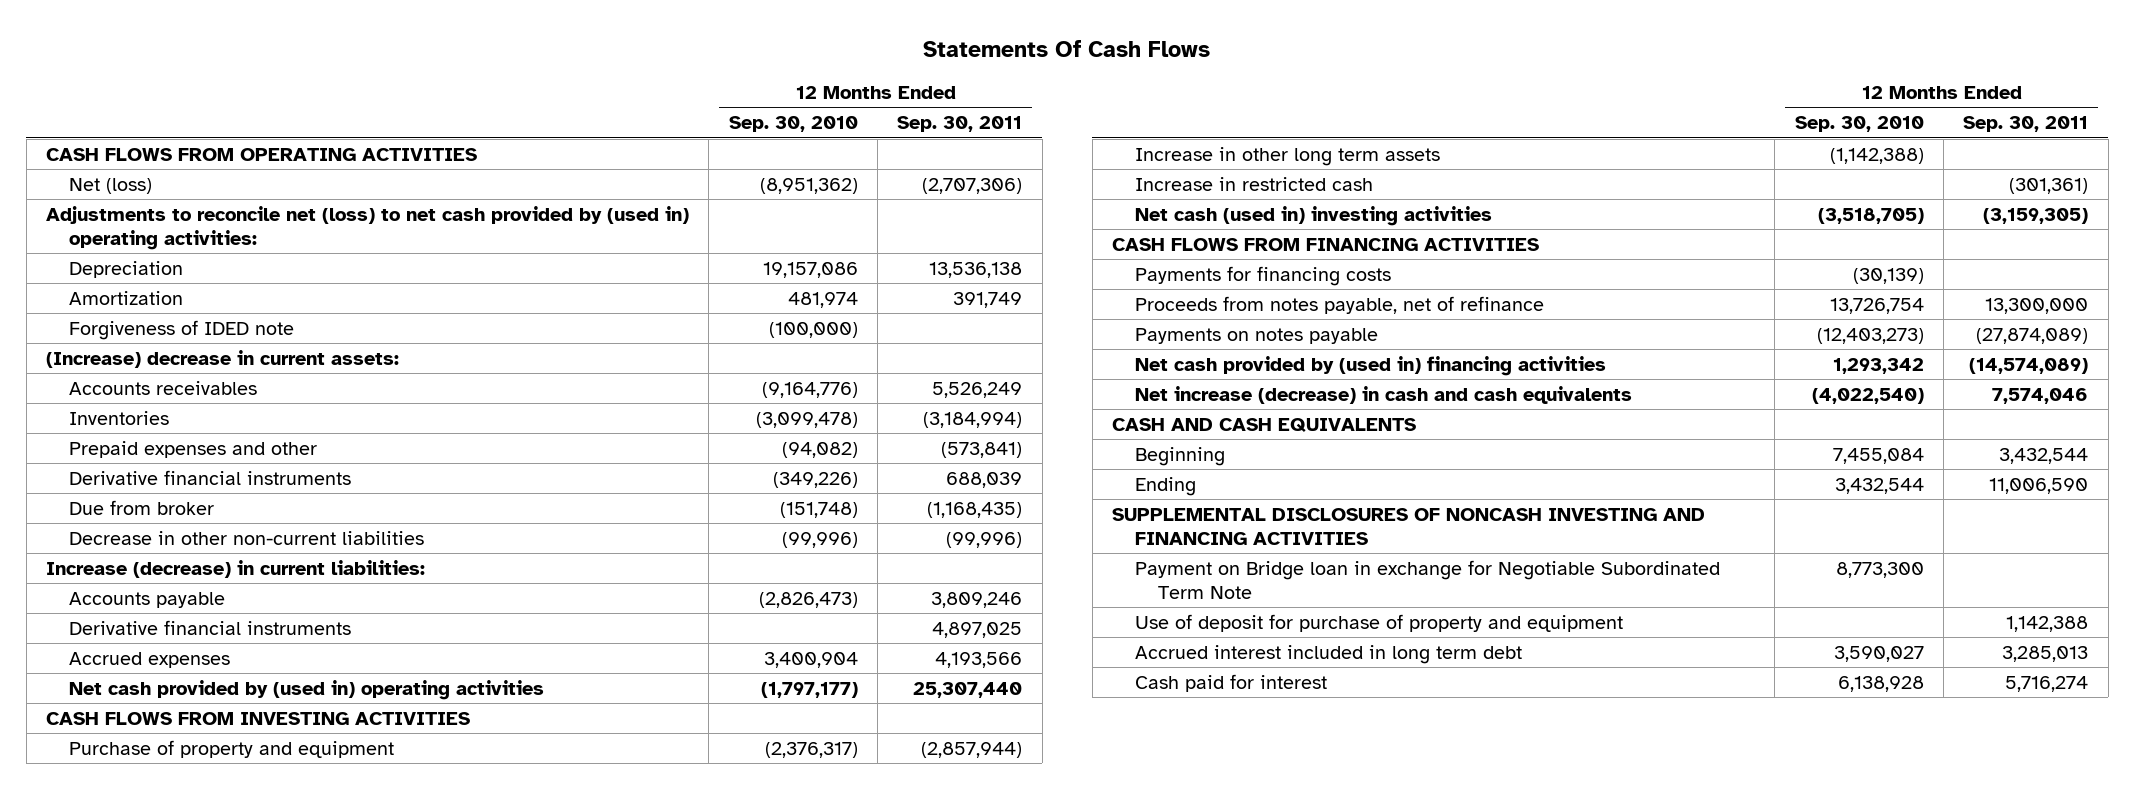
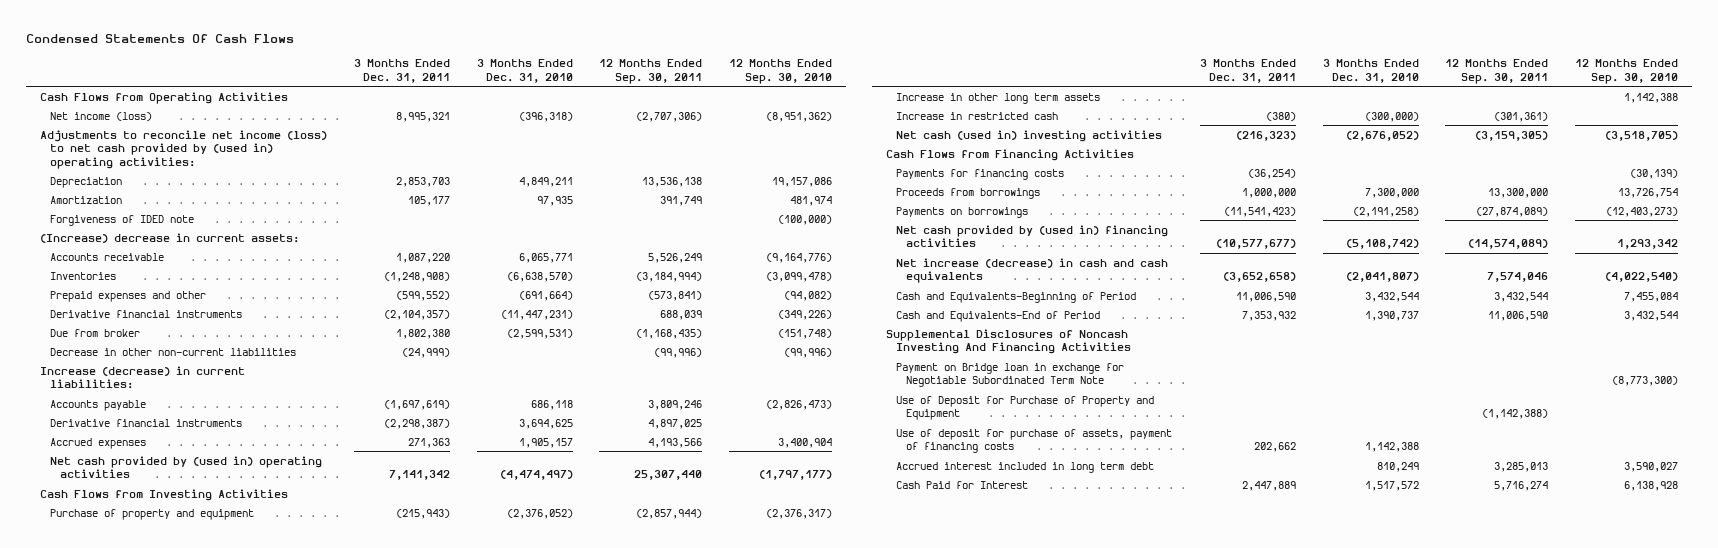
[923,40,1211,58] Statements Of Cash Flows -> [26,33,295,43] Condensed Statements Of Cash Flows
none -> [353,58,450,83] 3 Months Ended Dec. 31, 2011
none -> [476,58,573,83] 3 Months Ended Dec. 31, 2010
[46,147,478,161] CASH FLOWS FROM OPERATING ACTIVITIES -> [39,91,288,104] Cash Flows from Operating Activities
[69,177,153,194] Net (loss) -> [49,111,152,121] Net income (loss)
[46,205,690,250] Adjustments to reconcile net (loss) to net cash provided by (used in) operating activities: -> [39,129,327,169] Adjustments to reconcile net income (loss) to net cash provided by (used in) operating activities:
[69,380,258,395] Accounts receivables -> [49,252,164,261] Accounts receivable
[46,711,471,725] CASH FLOWS FROM INVESTING ACTIVITIES -> [39,488,288,501] Cash Flows from Investing Activities
[1829,147,1924,164] (1,142,388) -> [1624,92,1679,103] 1,142,388
[1111,237,1539,251] CASH FLOWS FROM FINANCING ACTIVITIES -> [885,148,1134,161] Cash Flows from Financing Activities
[1135,295,1545,314] Proceeds from notes payable, net of refinance -> [895,187,1040,199] Proceeds from borrowings
[1135,327,1379,344] Payments on notes payable -> [895,206,1028,218] Payments on borrowings
[1111,417,1416,432] CASH AND CASH EQUIVALENTS -> none
[1135,446,1226,466] Beginning -> [895,291,1136,303] Cash and Equivalents-Beginning of Period
[1135,476,1197,496] Ending -> [895,310,1100,322] Cash and Equivalents-End of Period
[1111,507,1705,545] SUPPLEMENTAL DISCLOSURES OF NONCASH INVESTING AND FINANCING ACTIVITIES -> [885,328,1131,355] Supplemental Disclosures of Noncash Investing And Financing Activities
[1835,561,1924,578] 8,773,300 -> [1612,376,1679,387] (8,773,300)
[1135,613,1624,632] Use of deposit for purchase of property and equipment -> [895,395,1154,421] Use of Deposit for Purchase of Property and Equipment
[2006,615,2089,632] 1,142,388 -> [1482,409,1549,420] (1,142,388)
none -> [895,428,1172,454] Use of deposit for purchase of assets, payment of financing costs
[1135,673,1328,692] Cash paid for interest -> [895,480,1028,489] Cash Paid for Interest

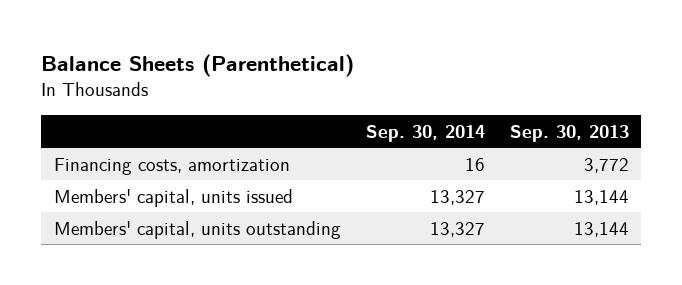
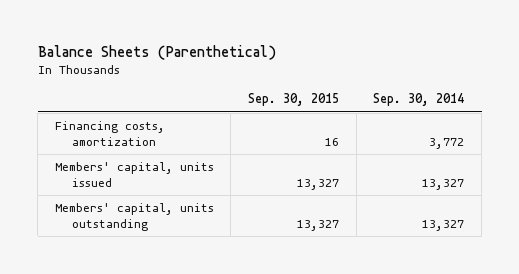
[509,124,629,142] Sep. 30, 2013 -> none
none -> [248,93,340,107] Sep. 30, 2015
[464,157,485,171] 16 -> [429,137,465,149] 3,772

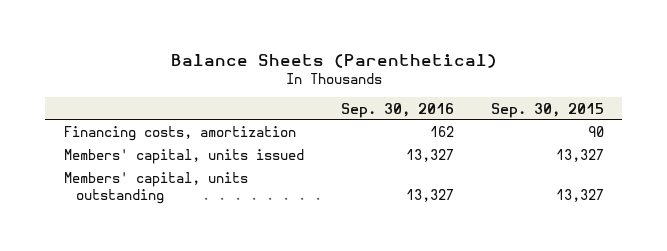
[373,93,465,107] Sep. 30, 2014 -> none
none -> [340,102,454,118] Sep. 30, 2016
[325,137,340,146] 16 -> [587,126,604,138] 90

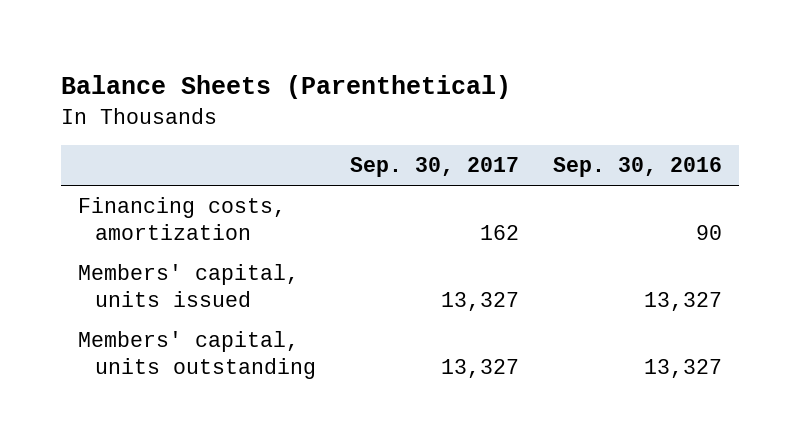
[490,102,604,118] Sep. 30, 2015 -> none
none -> [350,157,520,178] Sep. 30, 2017
[429,126,454,138] 162 -> [696,224,723,240] 90

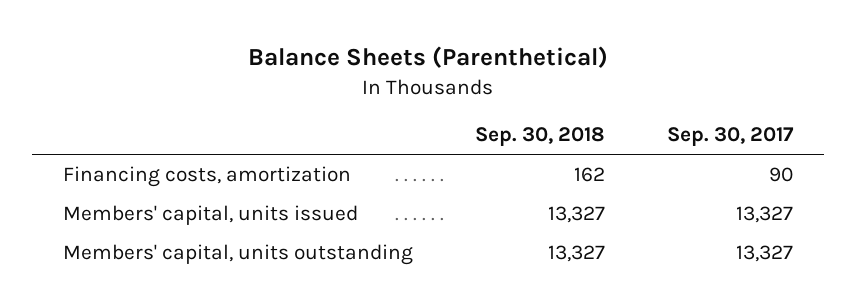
[553,157,723,178] Sep. 30, 2016 -> none
none -> [475,127,606,147] Sep. 30, 2018
[480,224,520,240] 162 -> [769,167,794,183] 90

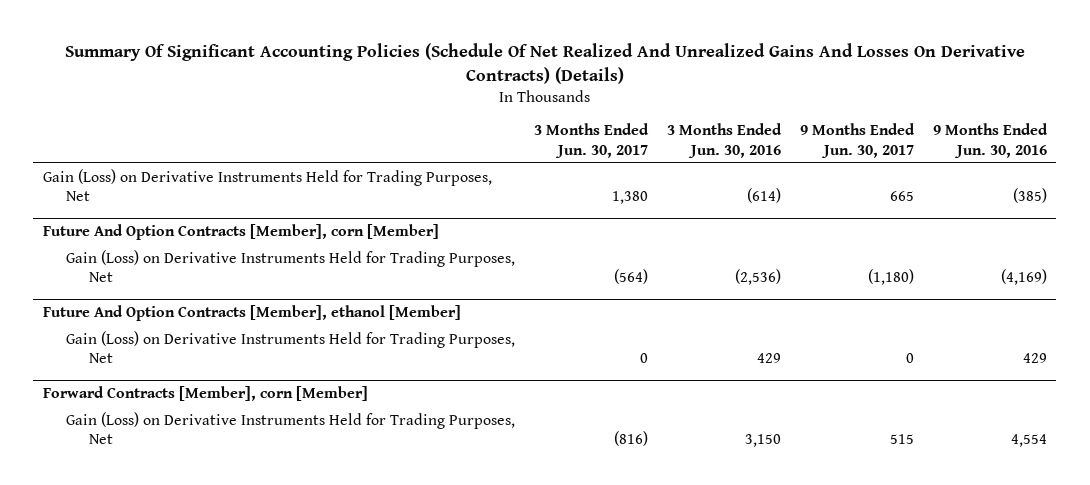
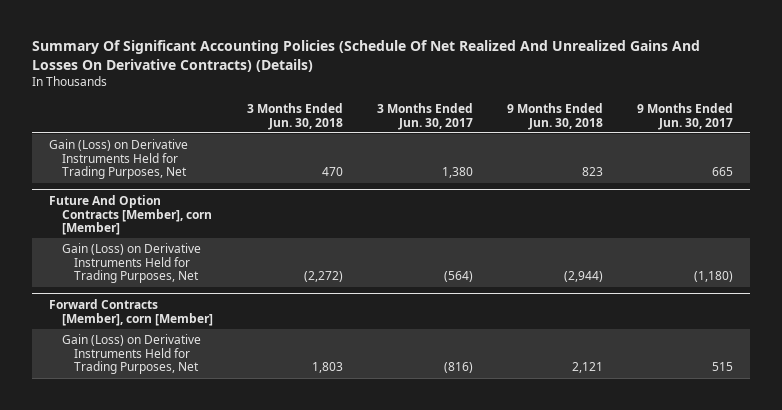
[666,123,782,158] 3 Months Ended Jun. 30, 2016 -> none
[932,123,1048,158] 9 Months Ended Jun. 30, 2016 -> none
none -> [246,102,343,130] 3 Months Ended Jun. 30, 2018
none -> [506,102,603,130] 9 Months Ended Jun. 30, 2018
[42,305,461,322] Future And Option Contracts [Member], ethanol [Member] -> none
[66,330,516,364] Gain (Loss) on Derivative Instruments Held for Trading Purposes, Net -> none

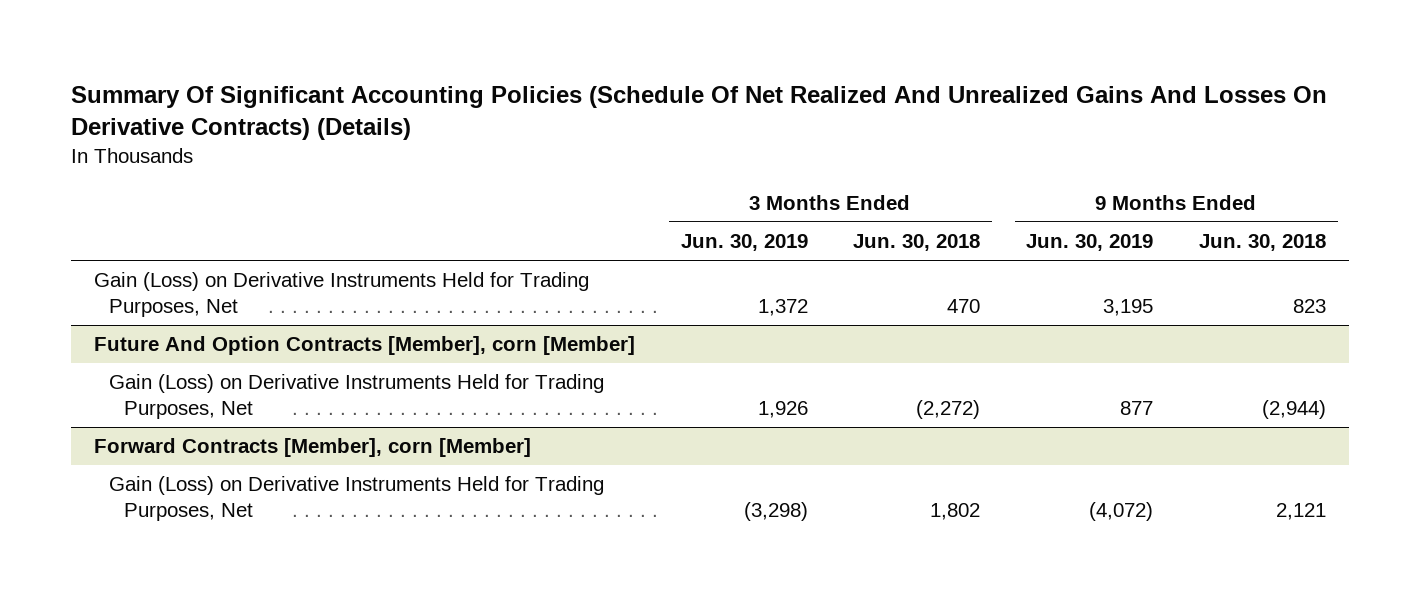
[376,102,473,130] 3 Months Ended Jun. 30, 2017 -> none
[636,102,733,130] 9 Months Ended Jun. 30, 2017 -> none
none -> [680,234,808,252] Jun. 30, 2019
none -> [1026,234,1154,252] Jun. 30, 2019
[311,362,343,374] 1,803 -> [930,503,981,521] 1,802

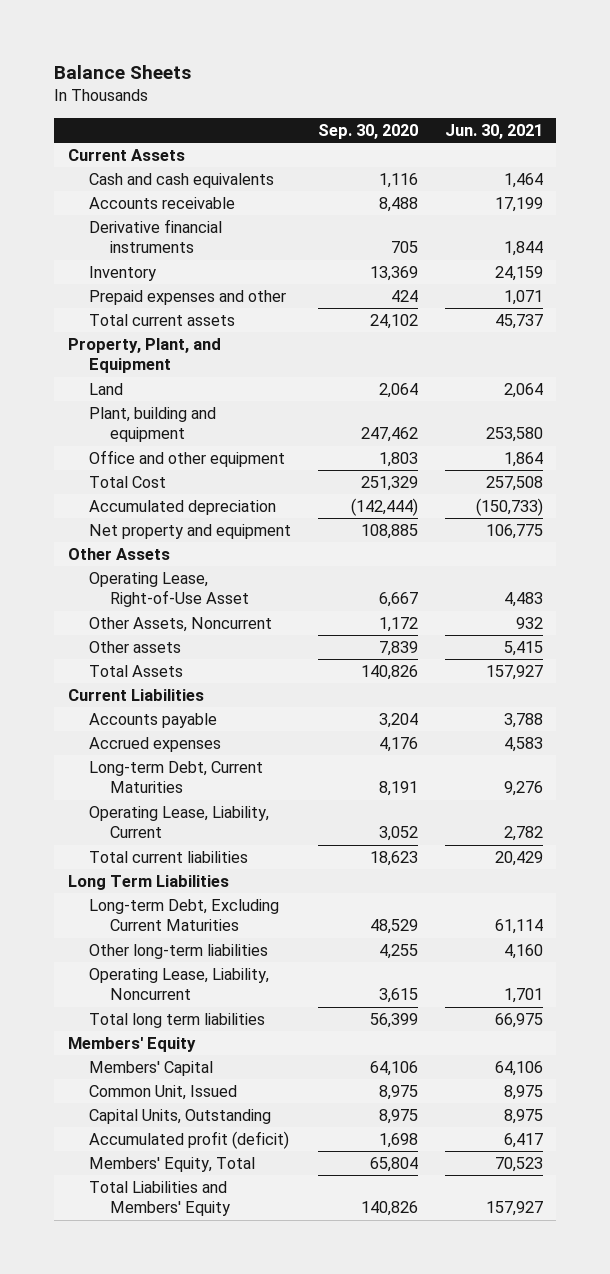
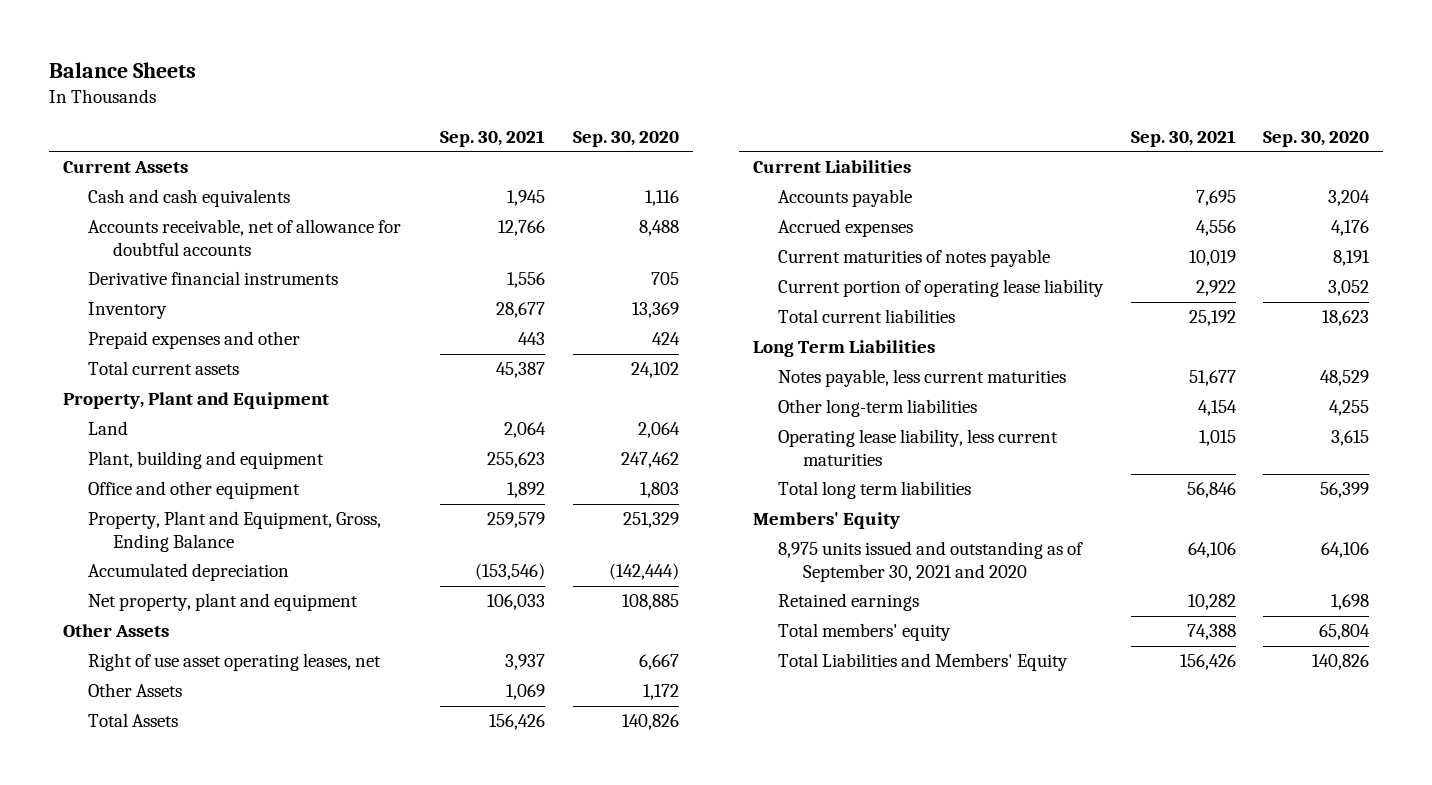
[444,123,543,139] Jun. 30, 2021 -> none
none -> [440,129,546,147] Sep. 30, 2021
[88,197,235,210] Accounts receivable -> [87,219,401,256] Accounts receivable, net of allowance for doubtful accounts
[67,338,221,374] Property, Plant, and Equipment -> [62,392,329,410] Property, Plant and Equipment
[88,476,166,489] Total Cost -> [87,511,381,552] Property, Plant and Equipment, Gross, Ending Balance
[88,524,291,540] Net property and equipment -> [87,593,358,612] Net property, plant and equipment
[88,641,181,654] Other assets -> none
[88,572,249,608] Operating Lease, Right-of-Use Asset -> [87,653,381,672] Right of use asset operating leases, net
[88,617,272,633] Other Assets, Noncurrent -> [87,683,182,698] Other Assets
[88,761,263,794] Long-term Debt, Current Maturities -> [778,249,1051,268] Current maturities of notes payable
[88,806,269,839] Operating Lease, Liability, Current -> [778,279,1105,298] Current portion of operating lease liability
[88,899,279,932] Long-term Debt, Excluding Current Maturities -> [778,369,1067,388] Notes payable, less current maturities
[88,968,269,1001] Operating Lease, Liability, Noncurrent -> [778,429,1059,466] Operating lease liability, less current maturities
[88,1085,237,1101] Common Unit, Issued -> none
[88,1109,271,1125] Capital Units, Outstanding -> none
[88,1061,213,1077] Members' Capital -> [778,541,1084,582] 8,975 units issued and outstanding as of September 30, 2021 and 2020
[88,1131,289,1150] Accumulated profit (deficit) -> [778,593,920,612] Retained earnings
[88,1157,255,1173] Members' Equity, Total -> [778,623,952,642] Total members' equity

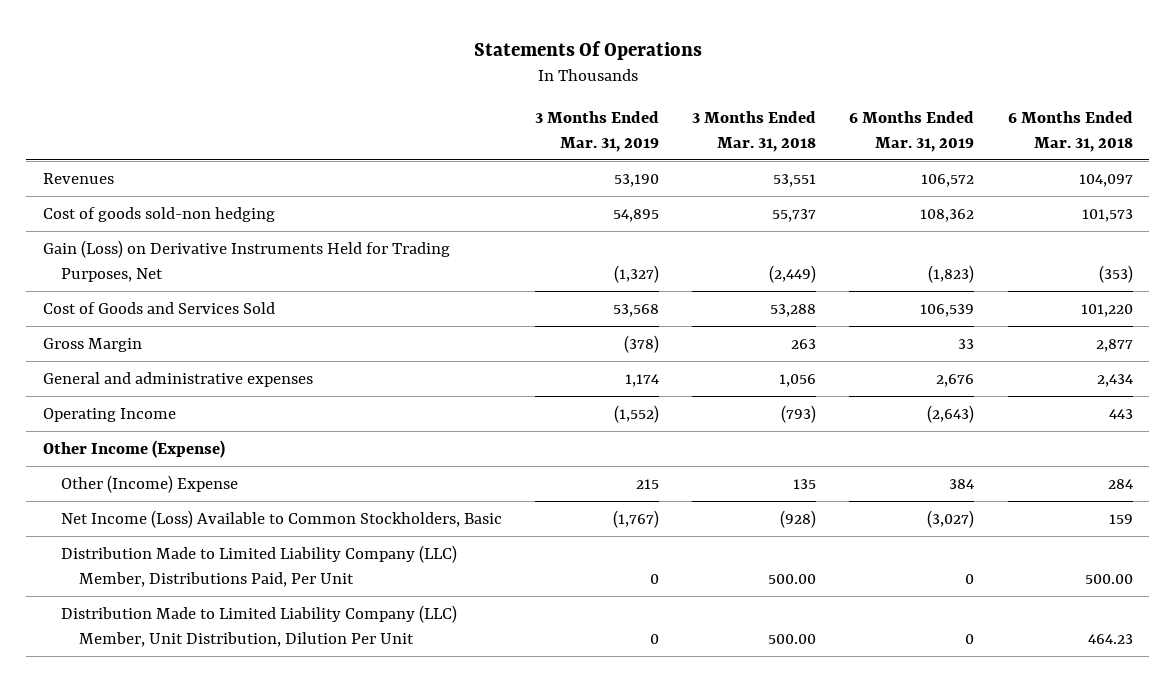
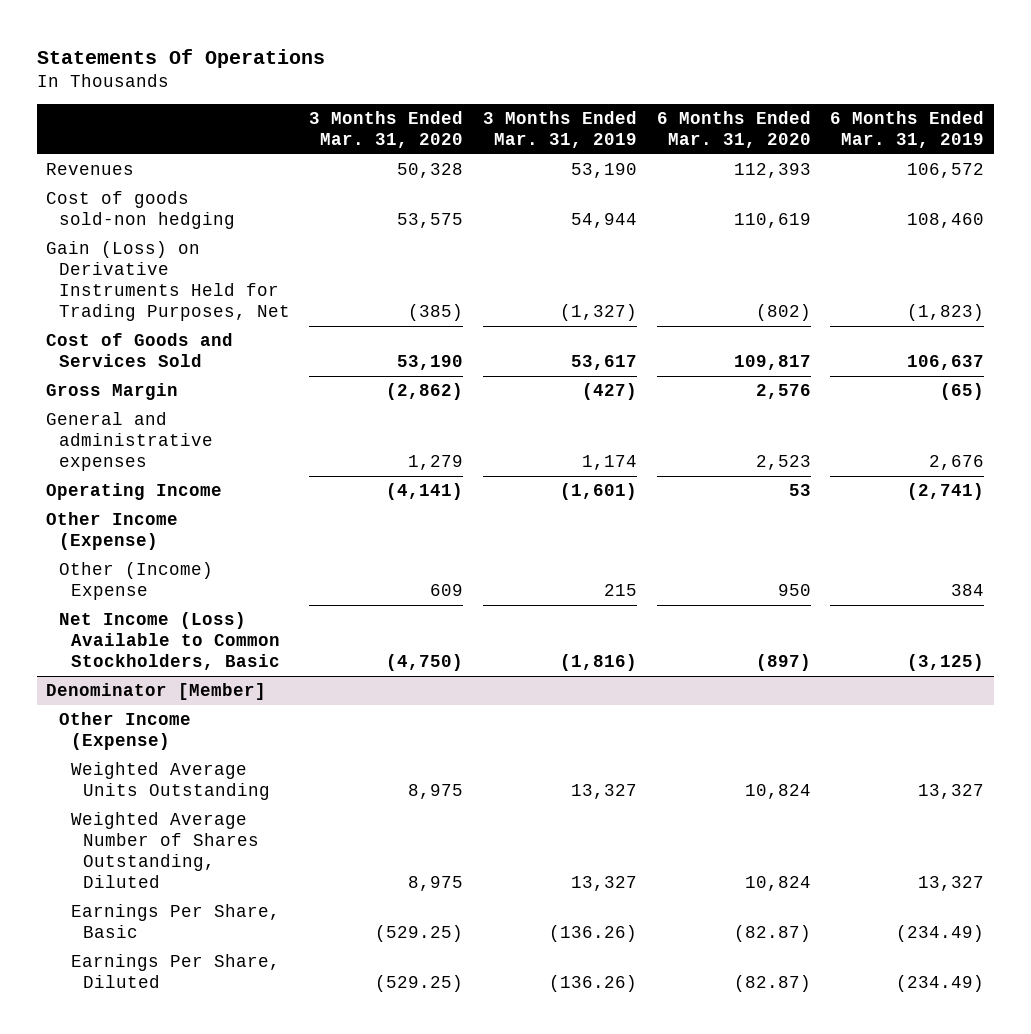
[692,111,817,152] 3 Months Ended Mar. 31, 2018 -> none
[1007,111,1133,152] 6 Months Ended Mar. 31, 2018 -> none
none -> [309,111,464,149] 3 Months Ended Mar. 31, 2020
none -> [656,111,811,149] 6 Months Ended Mar. 31, 2020
[613,209,660,223] 54,895 -> [570,213,637,229] 54,944
[920,209,975,223] 108,362 -> [907,213,985,229] 108,460
[613,304,660,318] 53,568 -> [570,355,637,371] 53,617
[920,304,975,318] 106,539 -> [907,355,985,371] 106,637
[624,335,660,354] (378) -> [581,382,637,400] (427)
[958,339,975,350] 33 -> [940,382,985,400] (65)
[614,405,660,424] (1,552) -> [559,482,637,500] (1,601)
[927,405,975,424] (2,643) -> [907,482,985,500] (2,741)
[60,545,457,587] Distribution Made to Limited Liability Company (LLC) Member, Distributions Paid, Per Unit -> none
[60,605,457,647] Distribution Made to Limited Liability Company (LLC) Member, Unit Distribution, Dilution Per Unit -> none
[613,510,660,529] (1,767) -> [559,654,637,672] (1,816)
[927,510,975,529] (3,027) -> [907,654,985,672] (3,125)
none -> [46,682,267,700] Denominator [Member]
none -> [58,711,191,751] Other Income (Expense)
none -> [70,761,271,801] Weighted Average Units Outstanding
none -> [70,811,260,889] Weighted Average Number of Shares Outstanding, Diluted
none -> [70,903,280,939] Earnings Per Share, Basic
none -> [70,953,280,989] Earnings Per Share, Diluted

